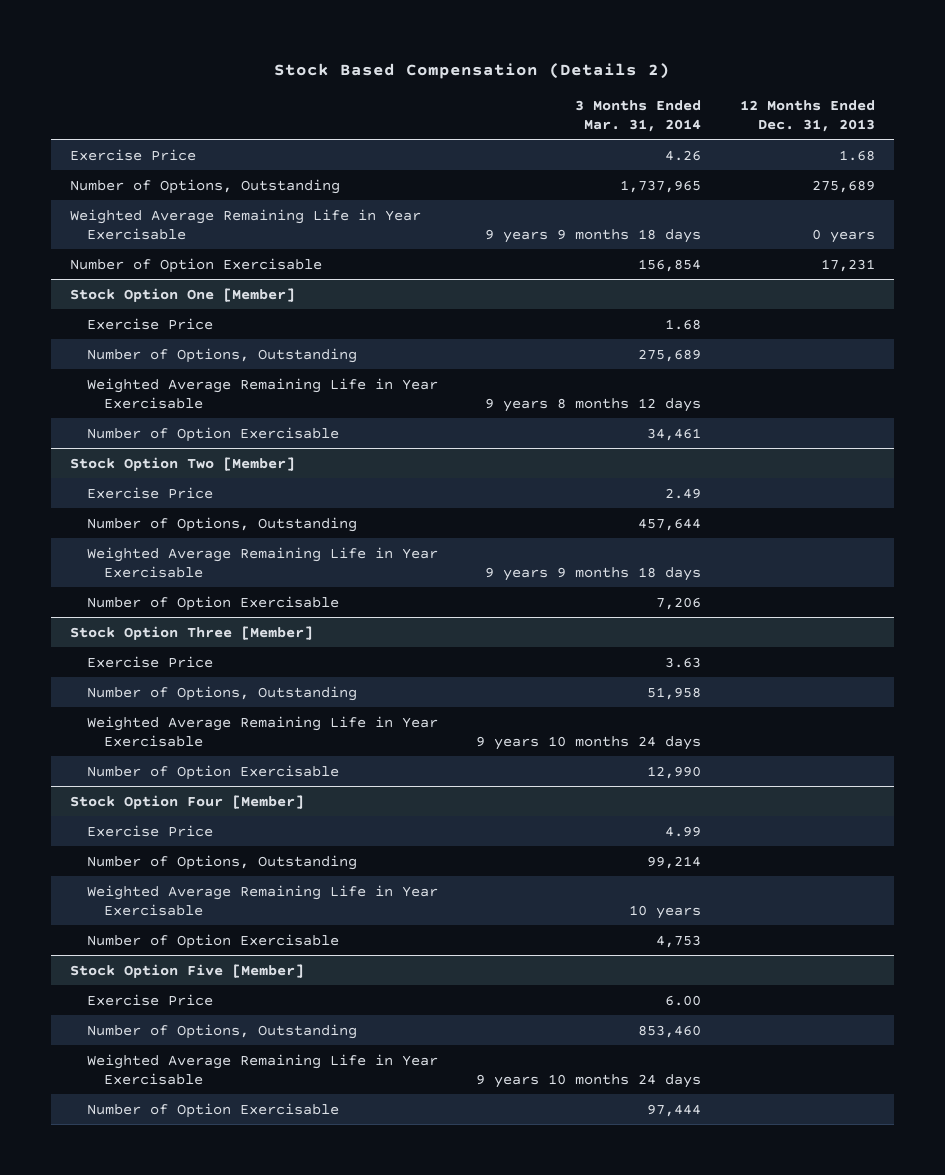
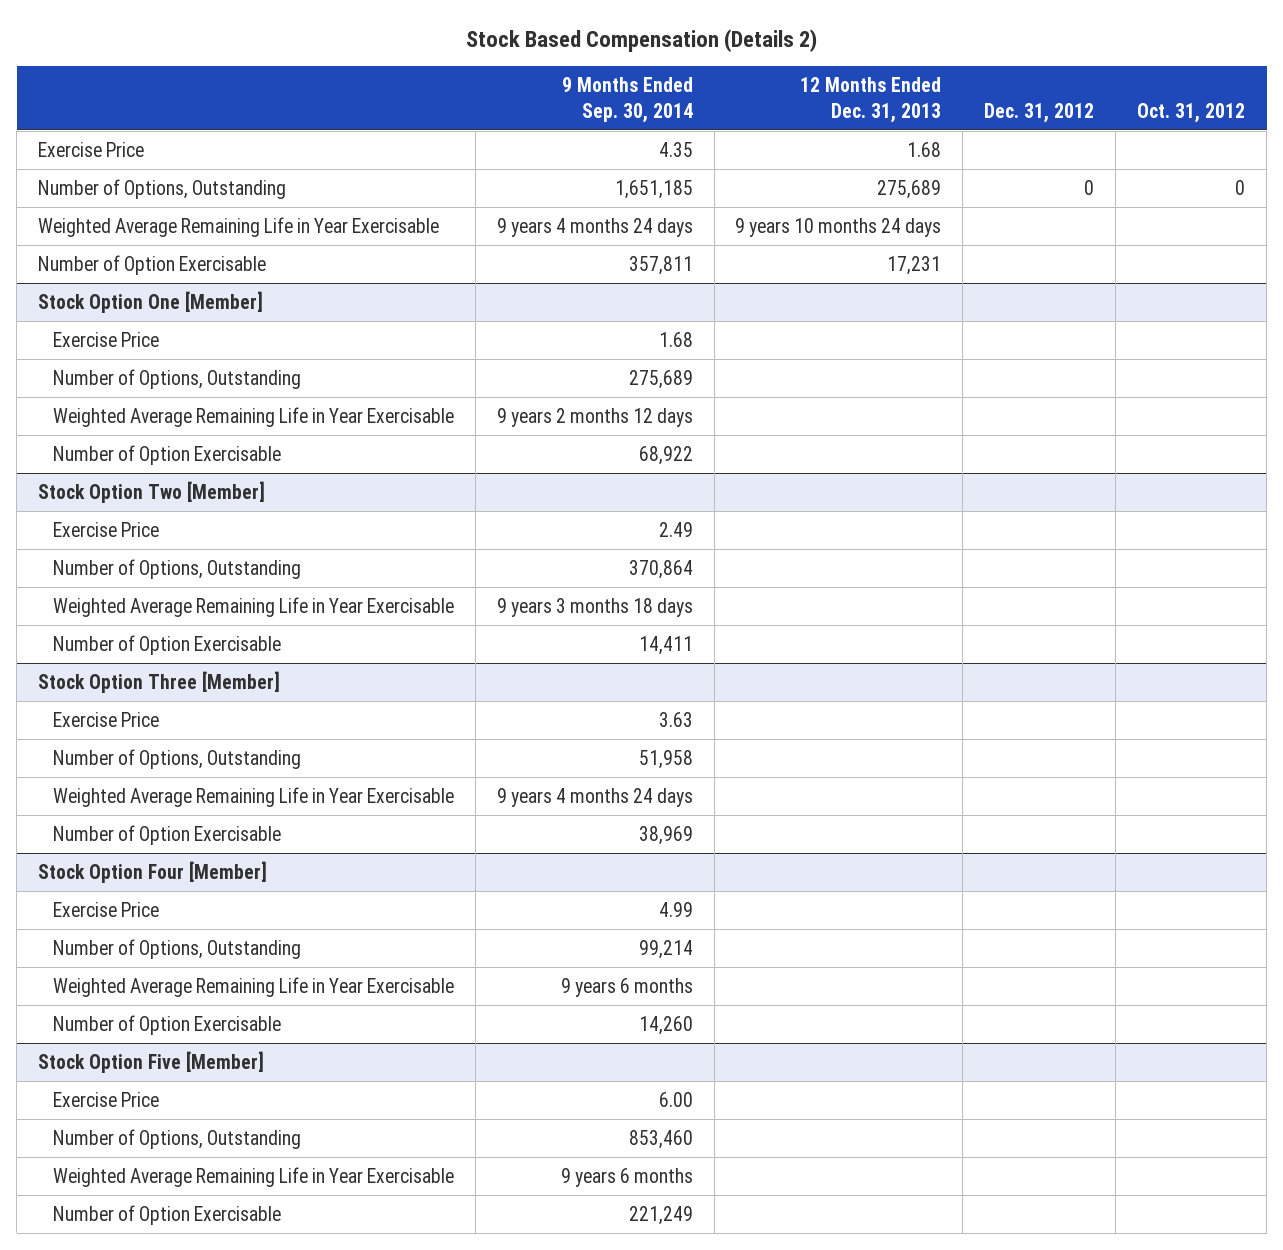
[575,99,702,132] 3 Months Ended Mar. 31, 2014 -> none
none -> [561,77,693,123] 9 Months Ended Sep. 30, 2014
none -> [984,102,1095,123] Dec. 31, 2012
none -> [1137,102,1246,123] Oct. 31, 2012
[811,228,875,243] 0 years -> [735,217,942,237] 9 years 10 months 24 days

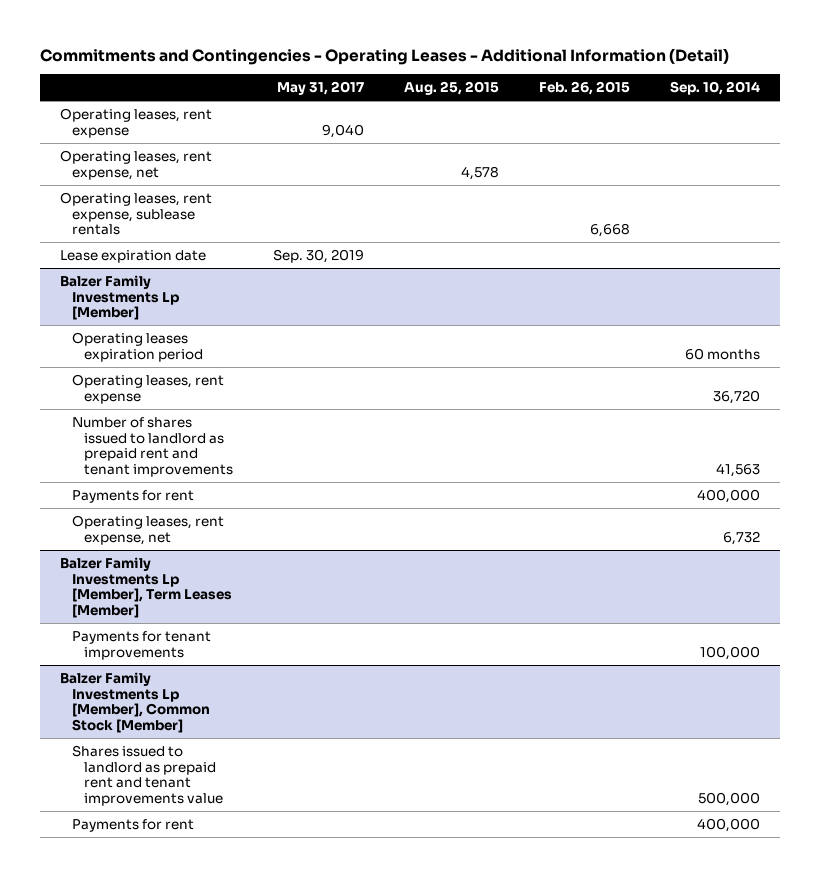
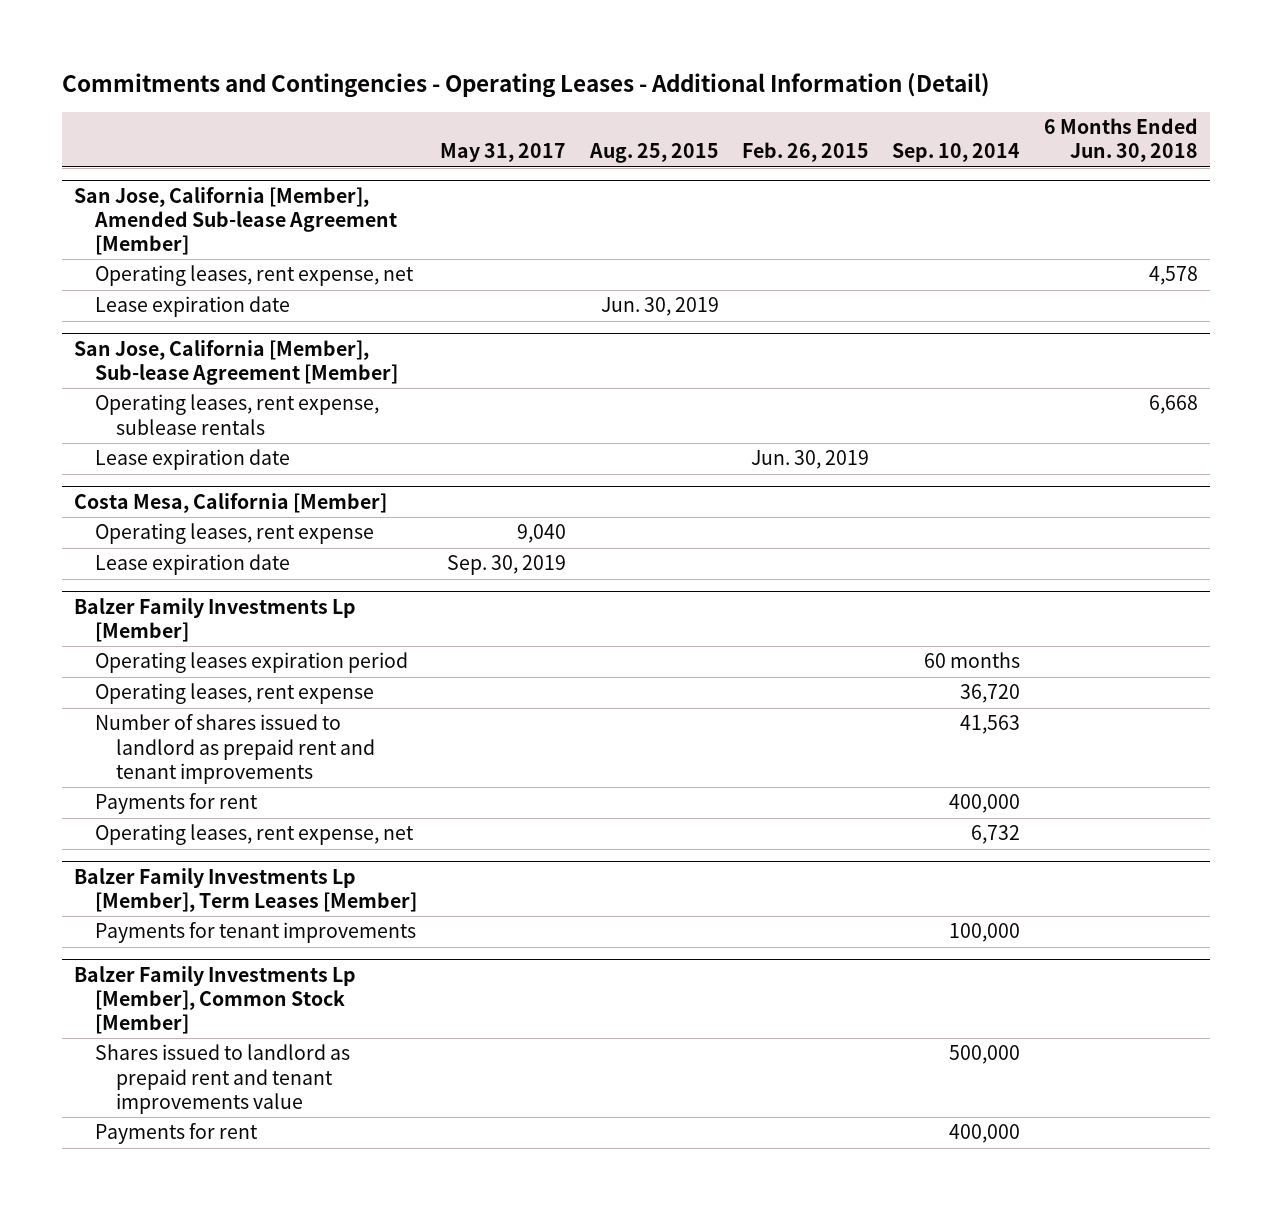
none -> [1043,118,1198,163] 6 Months Ended Jun. 30, 2018
none -> [73,186,397,256] San Jose, California [Member], Amended Sub-lease Agreement [Member]
none -> [94,265,414,287] Operating leases, rent expense, net
none -> [94,296,290,318] Lease expiration date
none -> [73,339,398,385] San Jose, California [Member], Sub-lease Agreement [Member]
none -> [94,394,379,435] Operating leases, rent expense, sublease rentals
none -> [94,449,290,471] Lease expiration date
none -> [73,492,387,513] Costa Mesa, California [Member]
[60,149,213,180] Operating leases, rent expense, net -> none
[60,191,213,236] Operating leases, rent expense, sublease rentals -> none

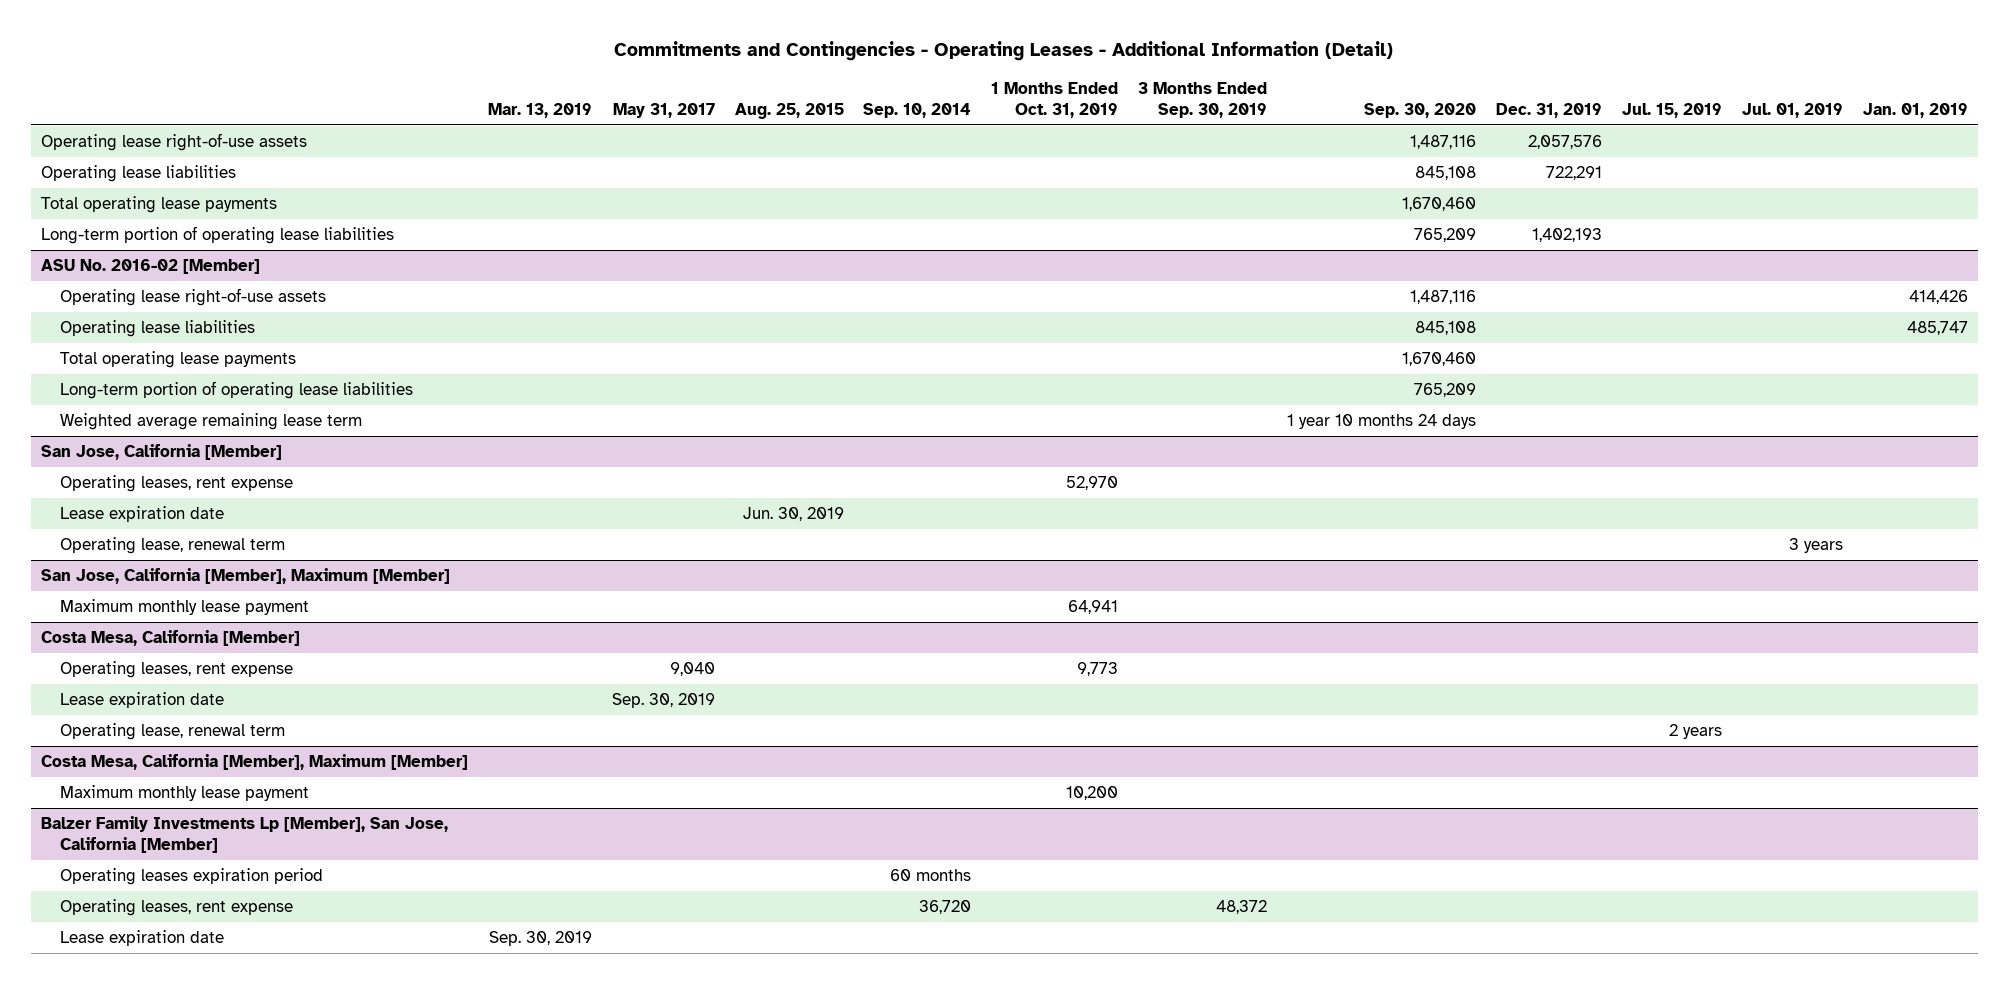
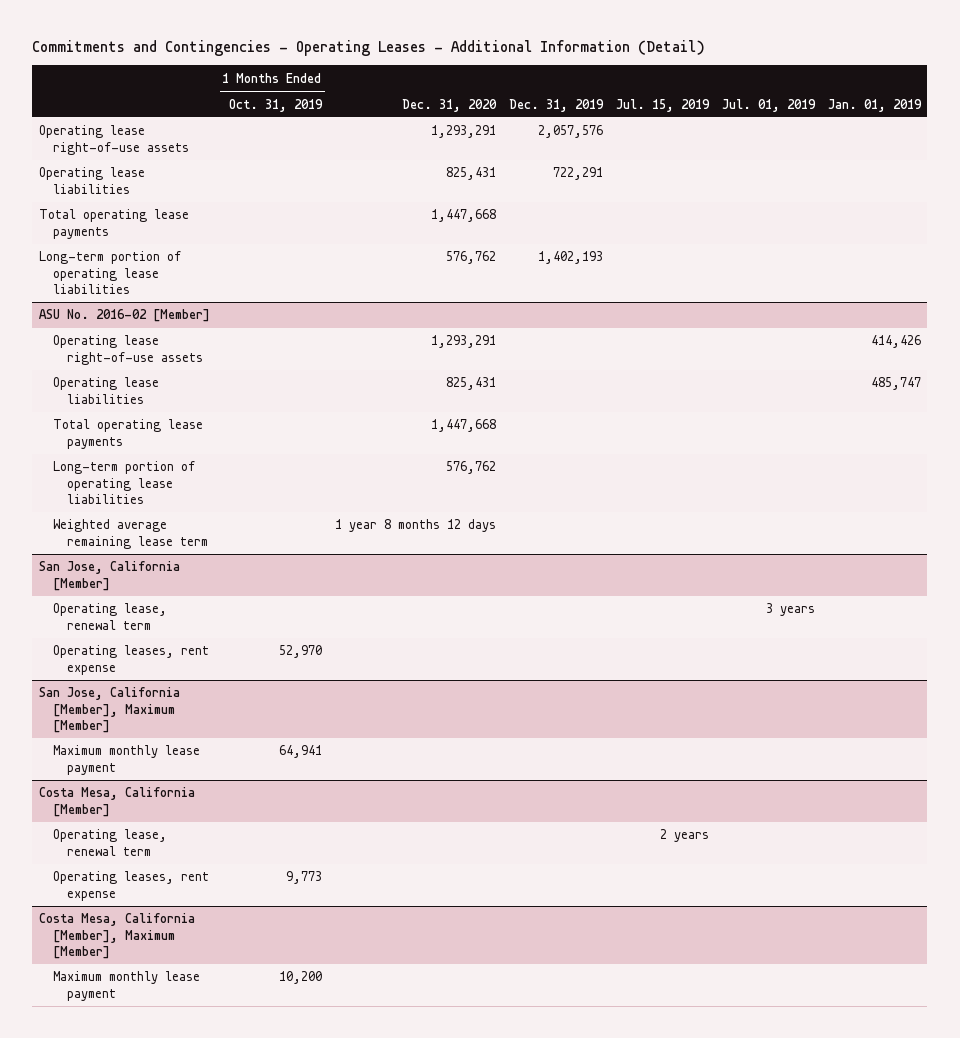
[487,102,592,118] Mar. 13, 2019 -> none
[612,102,715,118] May 31, 2017 -> none
[734,102,844,119] Aug. 25, 2015 -> none
[863,102,972,118] Sep. 10, 2014 -> none
[1138,81,1268,118] 3 Months Ended Sep. 30, 2019 -> none
[1364,102,1477,118] Sep. 30, 2020 -> none
none -> [401,98,497,112] Dec. 31, 2020
[59,505,224,522] Lease expiration date -> none
[59,474,293,492] Operating leases, rent expense -> [53,645,210,675] Operating leases, rent expense
[59,691,224,708] Lease expiration date -> none
[59,660,293,678] Operating leases, rent expense -> [53,871,210,901] Operating leases, rent expense
[40,815,448,854] Balzer Family Investments Lp [Member], San Jose, California [Member] -> none
[59,867,323,885] Operating leases expiration period -> none
[59,898,293,916] Operating leases, rent expense -> none
[59,929,224,946] Lease expiration date -> none

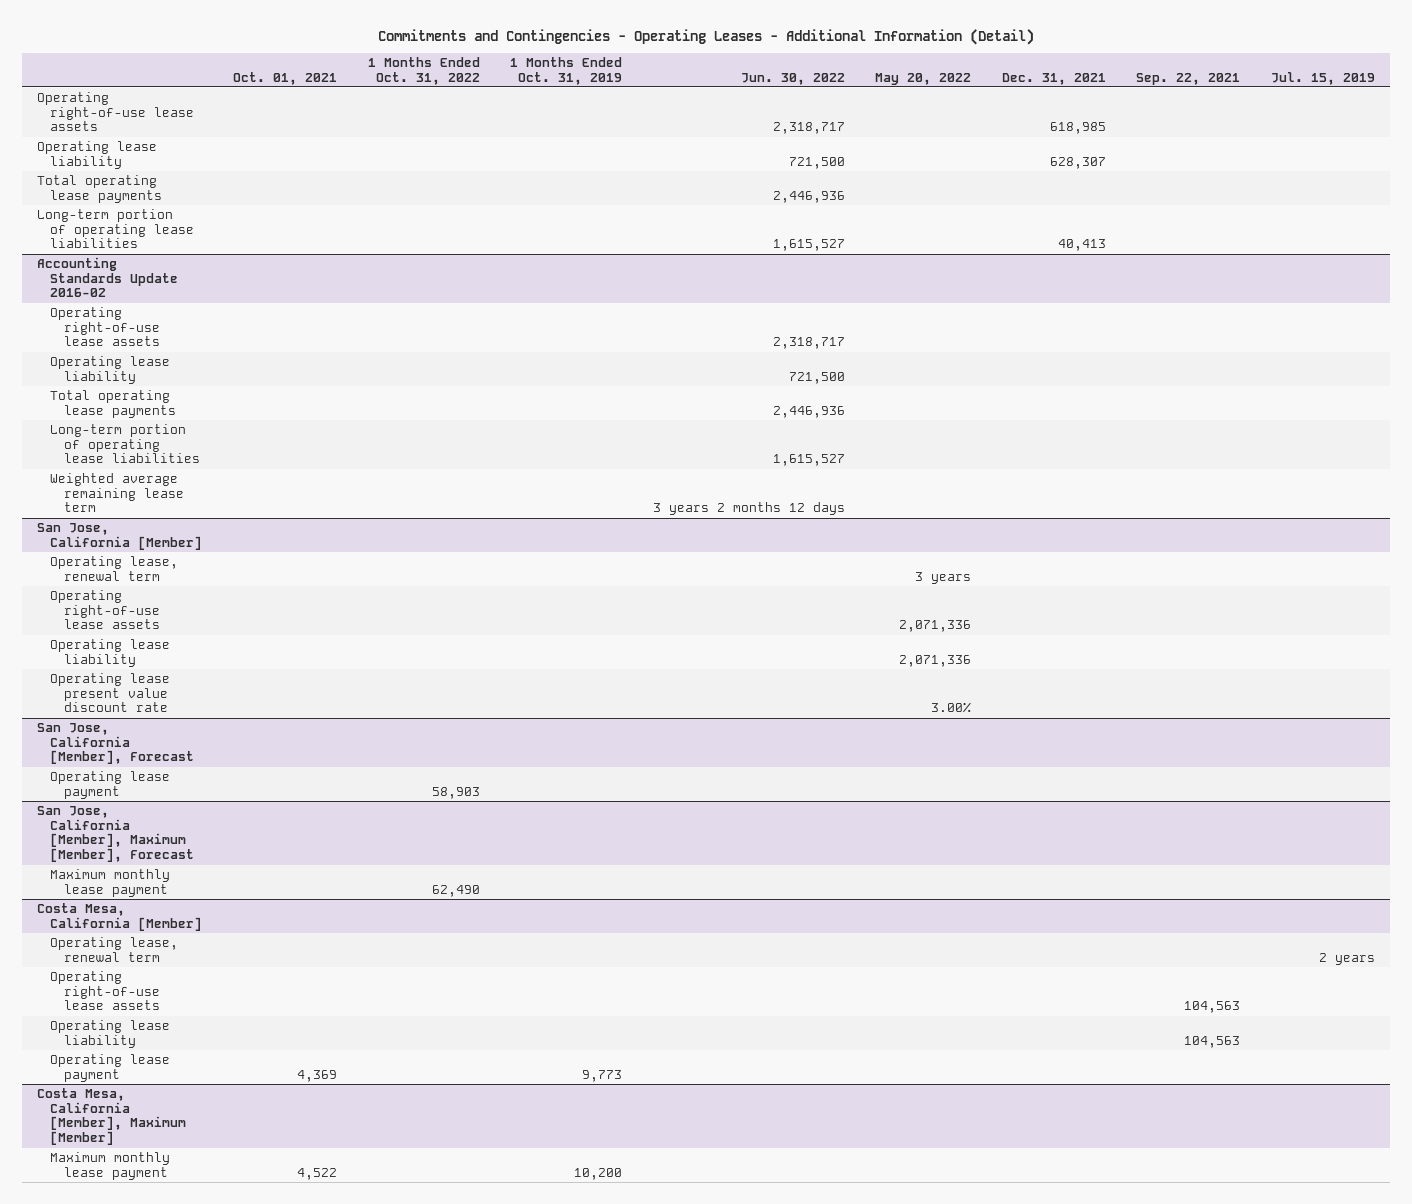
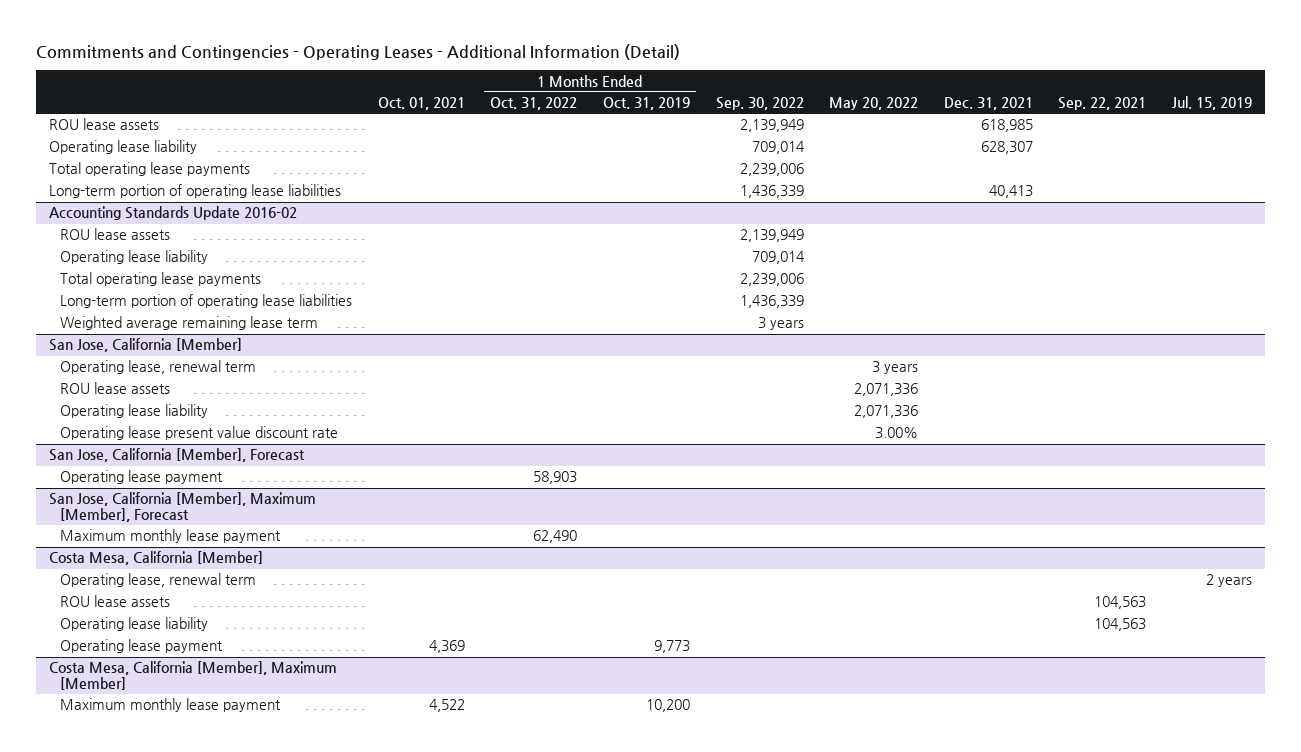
[740,72,845,85] Jun. 30, 2022 -> none
none -> [715,97,804,111] Sep. 30, 2022
[36,91,195,132] Operating right-of-use lease assets -> [48,118,159,131] ROU lease assets
[50,306,161,347] Operating right-of-use lease assets -> [60,228,171,241] ROU lease assets
[50,589,161,630] Operating right-of-use lease assets -> [60,382,171,395] ROU lease assets
[50,970,161,1011] Operating right-of-use lease assets -> [60,595,171,608] ROU lease assets

